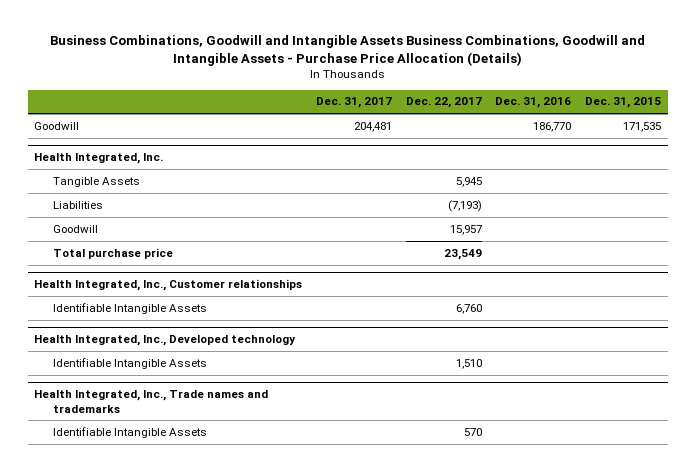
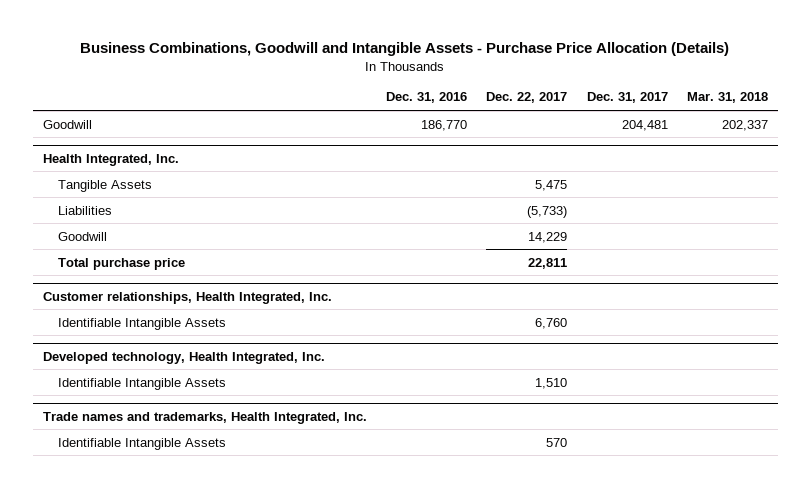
[49,35,645,66] Business Combinations, Goodwill and Intangible Assets Business Combinations, Goodwill and Intangible Assets - Purchase Price Allocation (Details) -> [80,42,730,57] Business Combinations, Goodwill and Intangible Assets - Purchase Price Allocation (Details)
[584,97,661,109] Dec. 31, 2015 -> none
none -> [686,92,768,104] Mar. 31, 2018
[455,176,482,187] 5,945 -> [535,179,568,191] 5,475
[447,199,482,212] (7,193) -> [527,205,568,218] (5,733)
[449,224,482,235] 15,957 -> [528,231,568,243] 14,229
[443,248,482,260] 23,549 -> [528,257,568,269] 22,811
[34,279,303,292] Health Integrated, Inc., Customer relationships -> [42,291,332,304] Customer relationships, Health Integrated, Inc.
[34,335,297,347] Health Integrated, Inc., Developed technology -> [42,351,325,364] Developed technology, Health Integrated, Inc.
[34,390,269,413] Health Integrated, Inc., Trade names and trademarks -> [42,411,367,424] Trade names and trademarks, Health Integrated, Inc.

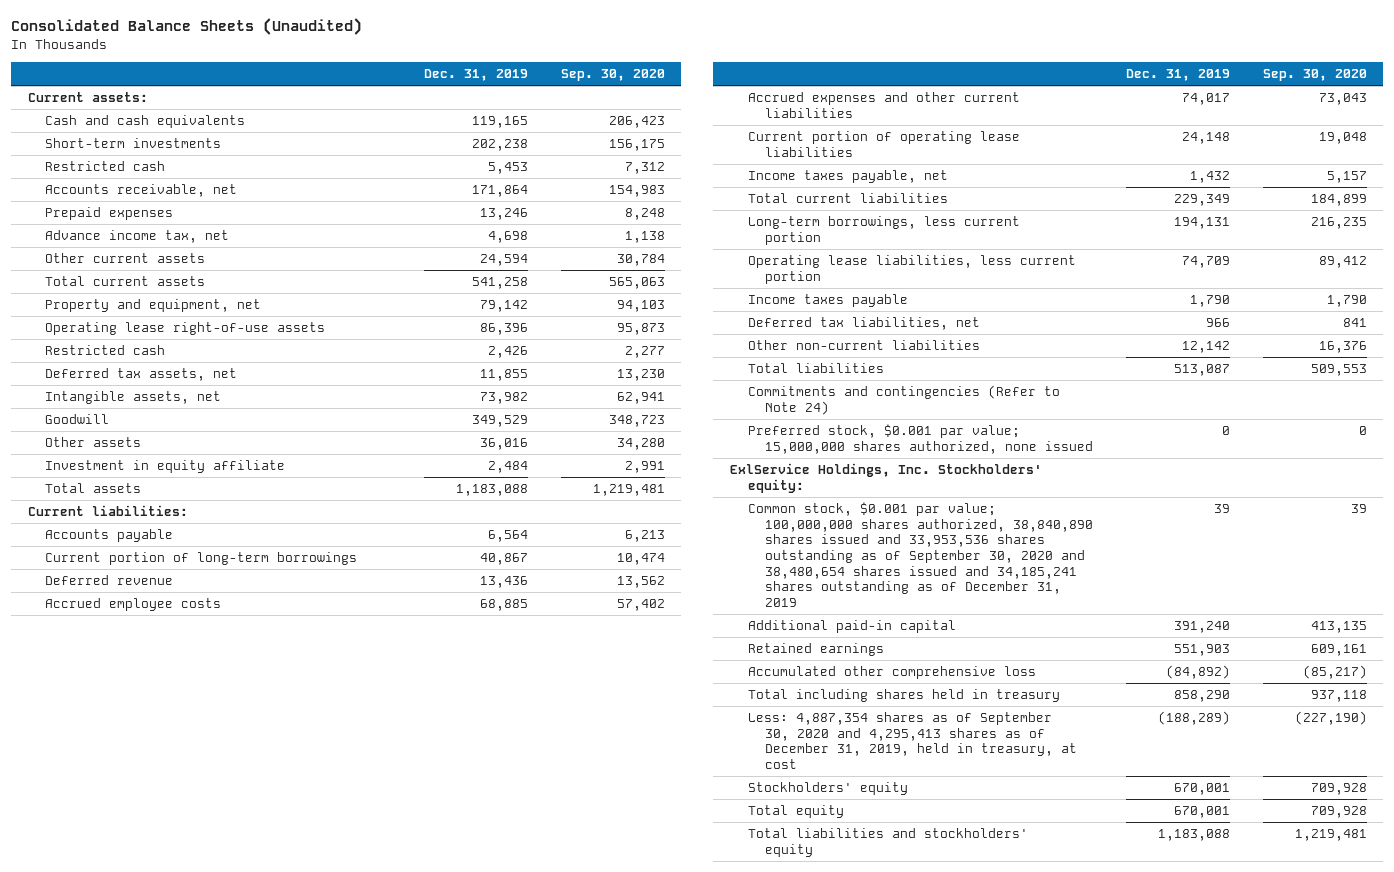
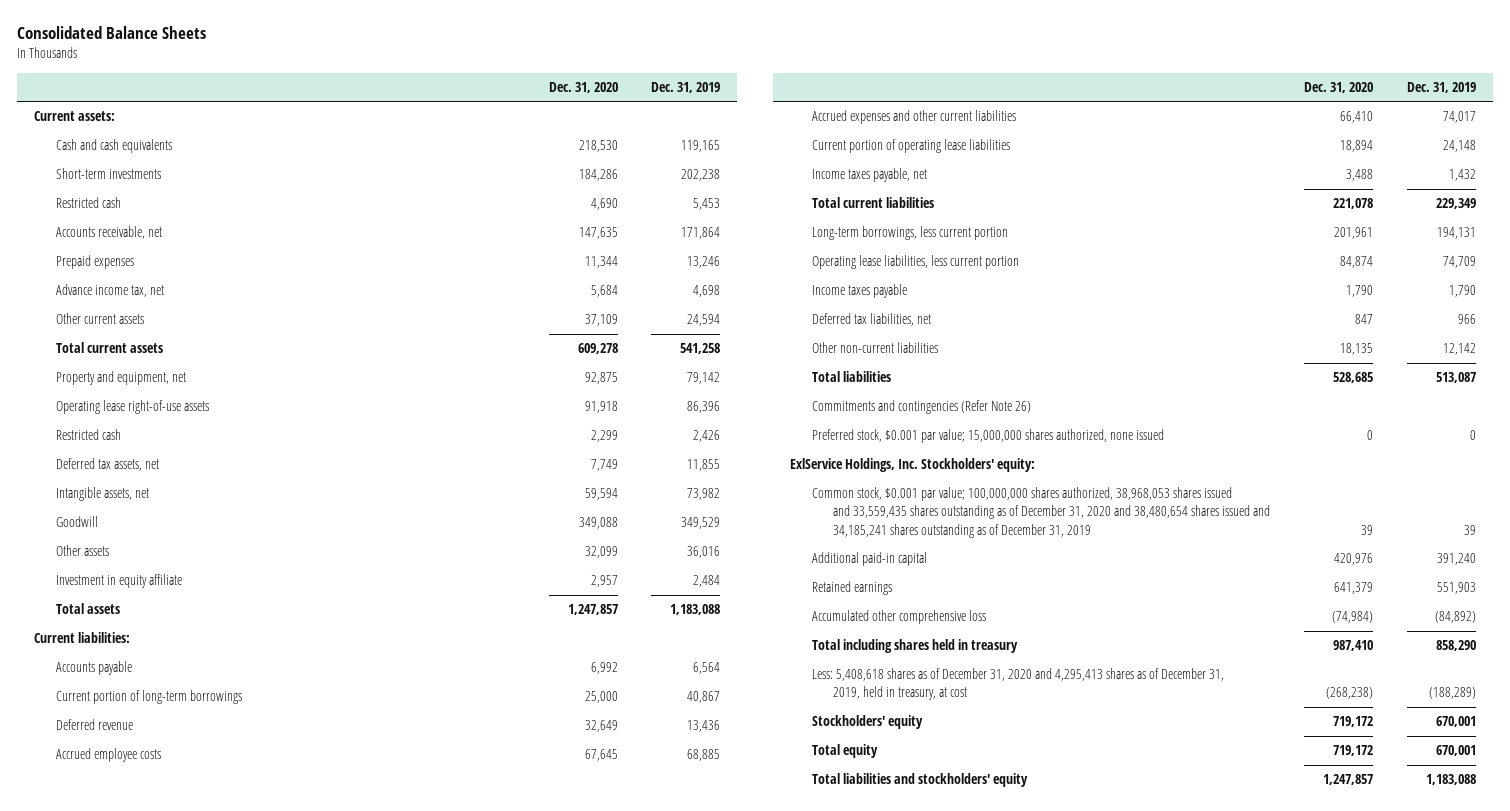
[11,18,363,36] Consolidated Balance Sheets (Unaudited) -> [17,26,207,40] Consolidated Balance Sheets
[560,69,665,82] Sep. 30, 2020 -> none
none -> [548,81,618,93] Dec. 31, 2020
[747,385,1060,415] Commitments and contingencies (Refer to Note 24) -> [811,400,1031,415] Commitments and contingencies (Refer Note 26)
[747,502,1094,608] Common stock, $0.001 par value; 100,000,000 shares authorized, 38,840,890 shares issued and 33,953,536 shares outstanding as of September 30, 2020 and 38,480,654 shares issued and 34,185,241 shares outstanding as of December 31, 2019 -> [811,487,1271,538] Common stock, $0.001 par value; 100,000,000 shares authorized, 38,968,053 shares issued and 33,559,435 shares outstanding as of December 31, 2020 and 38,480,654 shares issued and 34,185,241 shares outstanding as of December 31, 2019
[747,712,1078,770] Less: 4,887,354 shares as of September 30, 2020 and 4,295,413 shares as of December 31, 2019, held in treasury, at cost -> [811,668,1224,701] Less: 5,408,618 shares as of December 31, 2020 and 4,295,413 shares as of December 31, 2019, held in treasury, at cost

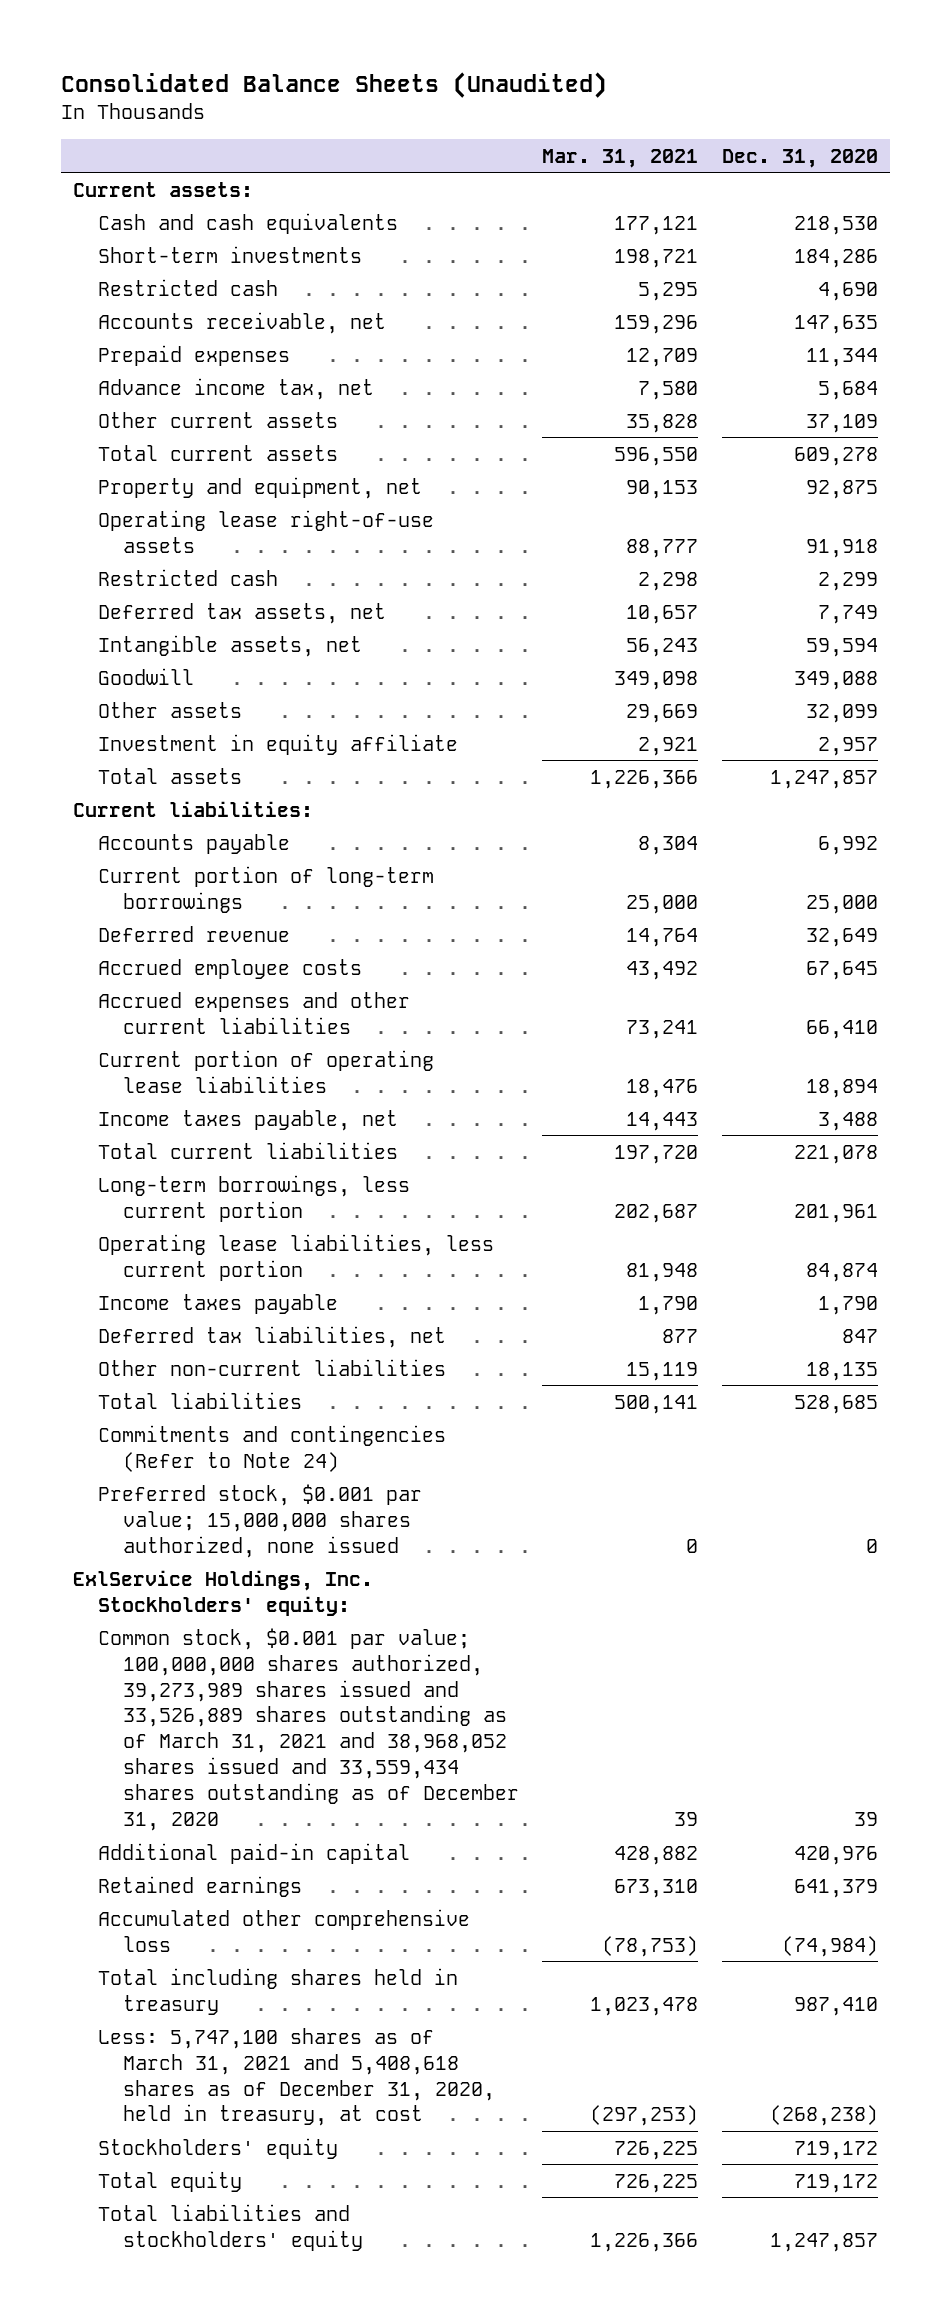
[17,26,207,40] Consolidated Balance Sheets -> [60,71,607,98] Consolidated Balance Sheets (Unaudited)
[651,81,721,93] Dec. 31, 2019 -> none
none -> [542,148,699,168] Mar. 31, 2021
[811,400,1031,415] Commitments and contingencies (Refer Note 26) -> [97,1424,446,1472] Commitments and contingencies (Refer to Note 24)
[811,487,1271,538] Common stock, $0.001 par value; 100,000,000 shares authorized, 38,968,053 shares issued and 33,559,435 shares outstanding as of December 31, 2020 and 38,480,654 shares issued and 34,185,241 shares outstanding as of December 31, 2019 -> [97,1627,519,1832] Common stock, $0.001 par value; 100,000,000 shares authorized, 39,273,989 shares issued and 33,526,889 shares outstanding as of March 31, 2021 and 38,968,052 shares issued and 33,559,434 shares outstanding as of December 31, 2020
[811,668,1224,701] Less: 5,408,618 shares as of December 31, 2020 and 4,295,413 shares as of December 31, 2019, held in treasury, at cost -> [97,2027,495,2127] Less: 5,747,100 shares as of March 31, 2021 and 5,408,618 shares as of December 31, 2020, held in treasury, at cost

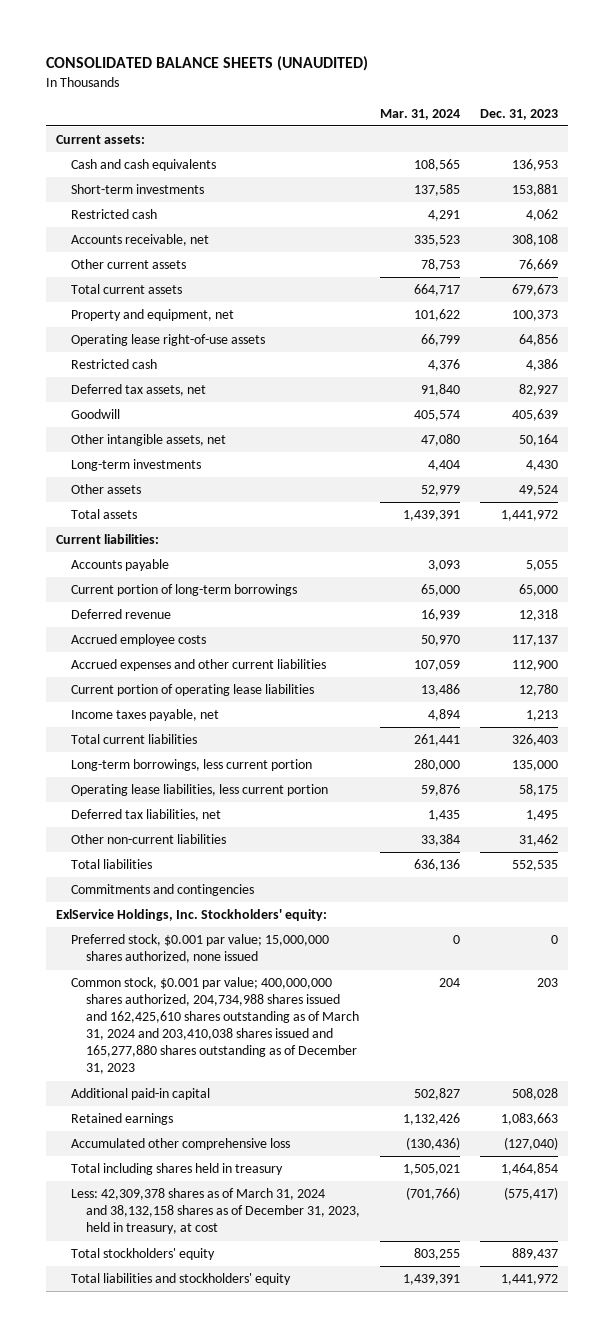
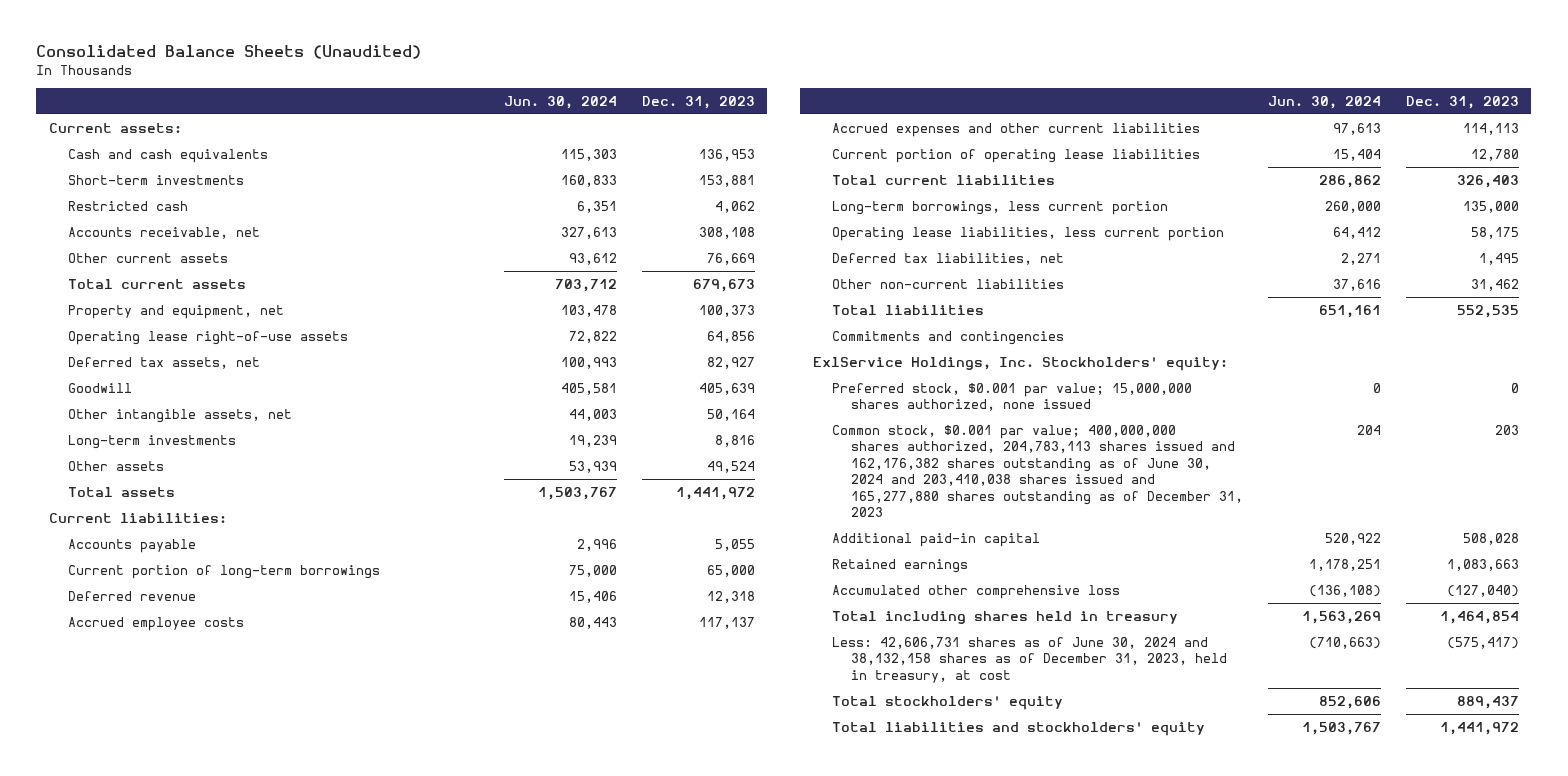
[45,55,368,71] CONSOLIDATED BALANCE SHEETS (UNAUDITED) -> [36,44,422,59] Consolidated Balance Sheets (Unaudited)
[380,108,461,120] Mar. 31, 2024 -> none
none -> [503,95,617,109] Jun. 30, 2024
[71,359,158,370] Restricted cash -> none
[526,460,559,472] 4,430 -> [714,434,755,447] 8,816
[512,660,559,672] 112,900 -> [1462,122,1519,135] 114,113
[71,709,220,722] Income taxes payable, net -> none
[71,977,360,1075] Common stock, $0.001 par value; 400,000,000 shares authorized, 204,734,988 shares issued and 162,425,610 shares outstanding as of March 31, 2024 and 203,410,038 shares issued and 165,277,880 shares outstanding as of December 31, 2023 -> [831,424,1243,517] Common stock, $0.001 par value; 400,000,000 shares authorized, 204,783,113 shares issued and 162,176,382 shares outstanding as of June 30, 2024 and 203,410,038 shares issued and 165,277,880 shares outstanding as of December 31, 2023
[71,1188,361,1235] Less: 42,309,378 shares as of March 31, 2024 and 38,132,158 shares as of December 31, 2023, held in treasury, at cost -> [831,636,1227,683] Less: 42,606,731 shares as of June 30, 2024 and 38,132,158 shares as of December 31, 2023, held in treasury, at cost

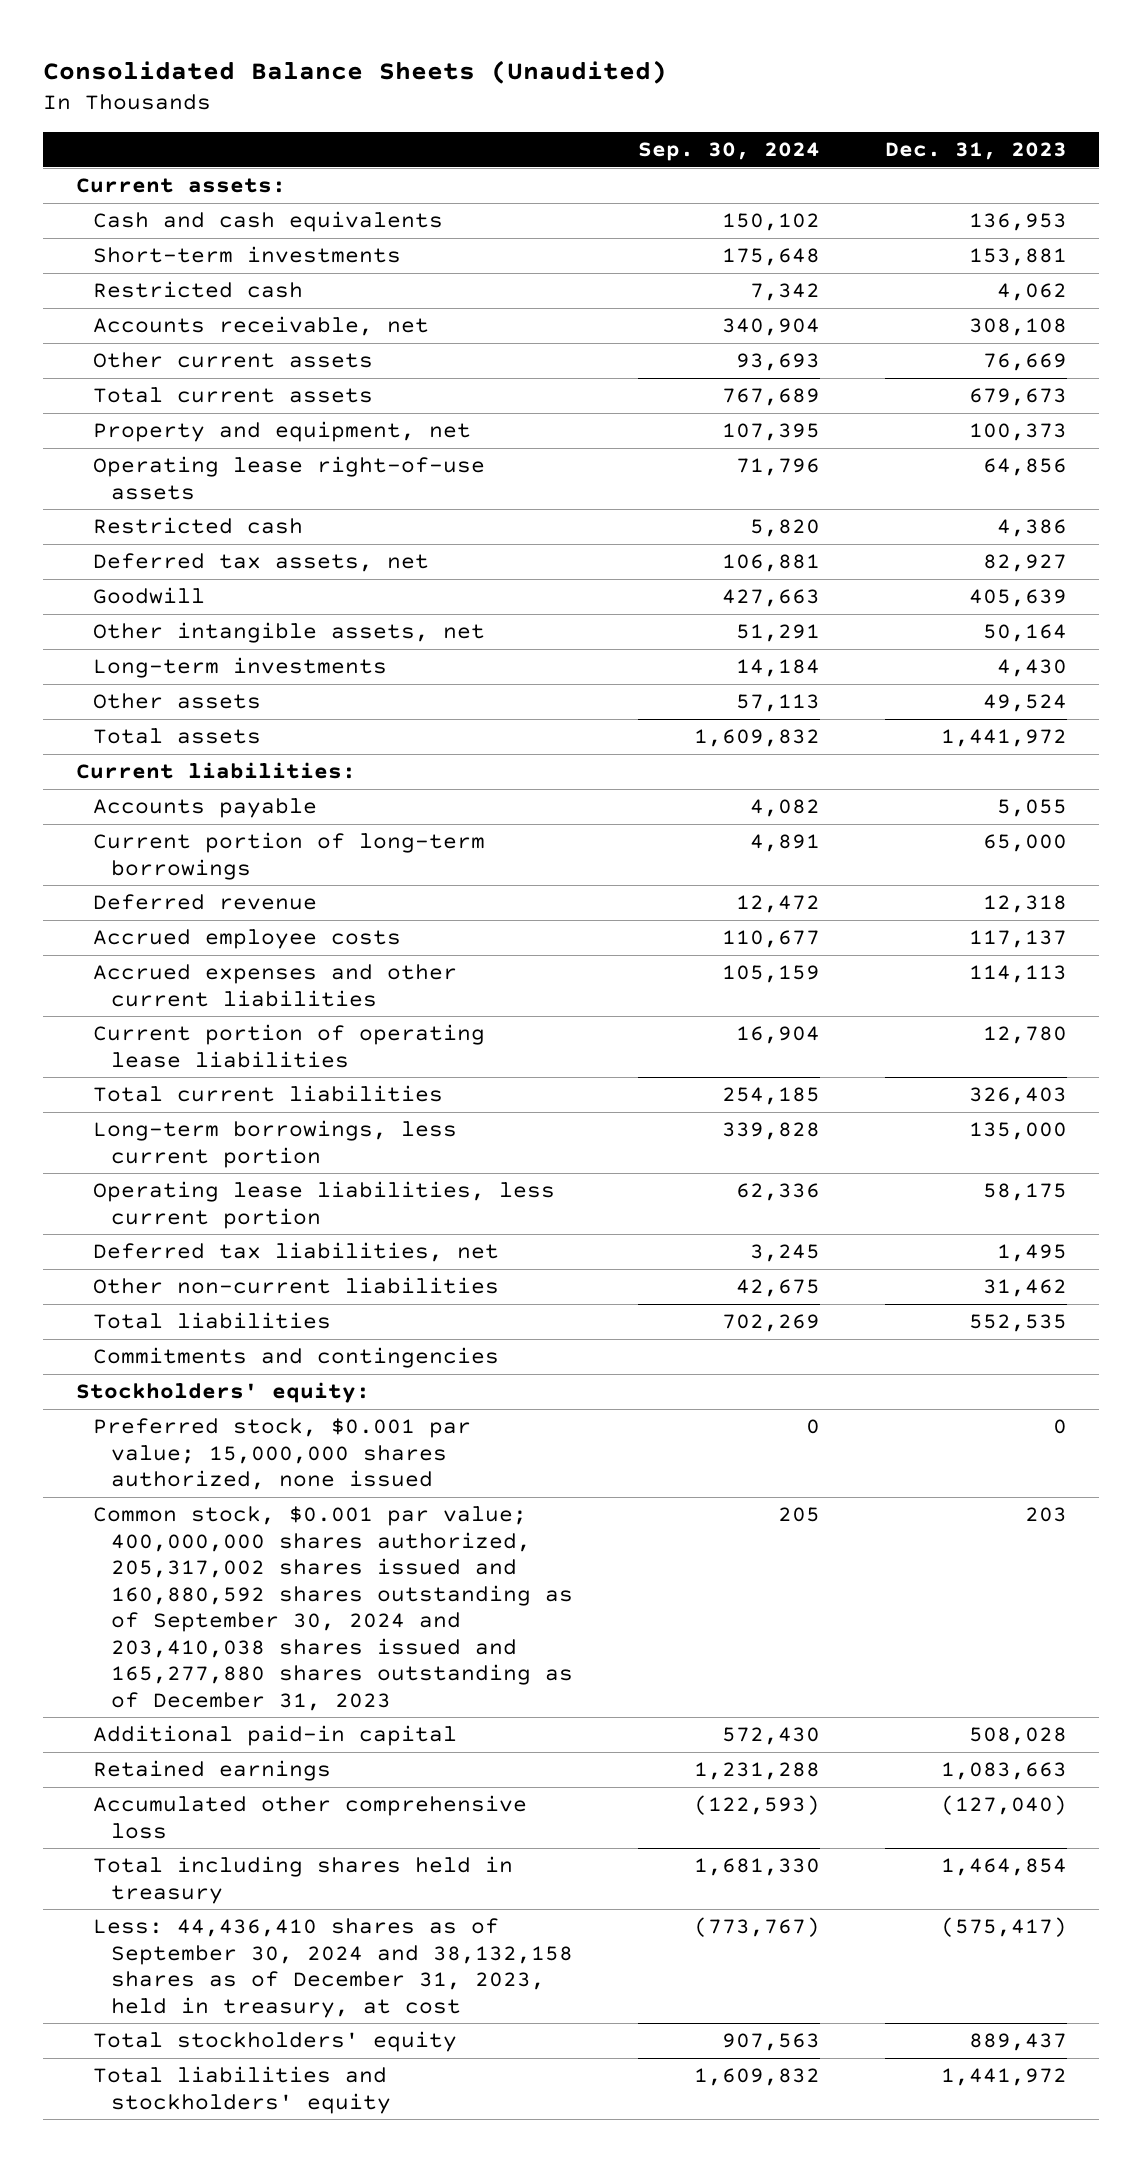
[503,95,617,109] Jun. 30, 2024 -> none
none -> [637,142,820,162] Sep. 30, 2024
none -> [93,517,304,535] Restricted cash
[714,434,755,447] 8,816 -> [996,659,1067,678] 4,430
[812,356,1228,371] ExlService Holdings, Inc. Stockholders' equity: -> [75,1382,370,1404] Stockholders' equity:
[831,424,1243,517] Common stock, $0.001 par value; 400,000,000 shares authorized, 204,783,113 shares issued and 162,176,382 shares outstanding as of June 30, 2024 and 203,410,038 shares issued and 165,277,880 shares outstanding as of December 31, 2023 -> [93,1506,573,1711] Common stock, $0.001 par value; 400,000,000 shares authorized, 205,317,002 shares issued and 160,880,592 shares outstanding as of September 30, 2024 and 203,410,038 shares issued and 165,277,880 shares outstanding as of December 31, 2023
[831,636,1227,683] Less: 42,606,731 shares as of June 30, 2024 and 38,132,158 shares as of December 31, 2023, held in treasury, at cost -> [93,1918,573,2018] Less: 44,436,410 shares as of September 30, 2024 and 38,132,158 shares as of December 31, 2023, held in treasury, at cost

